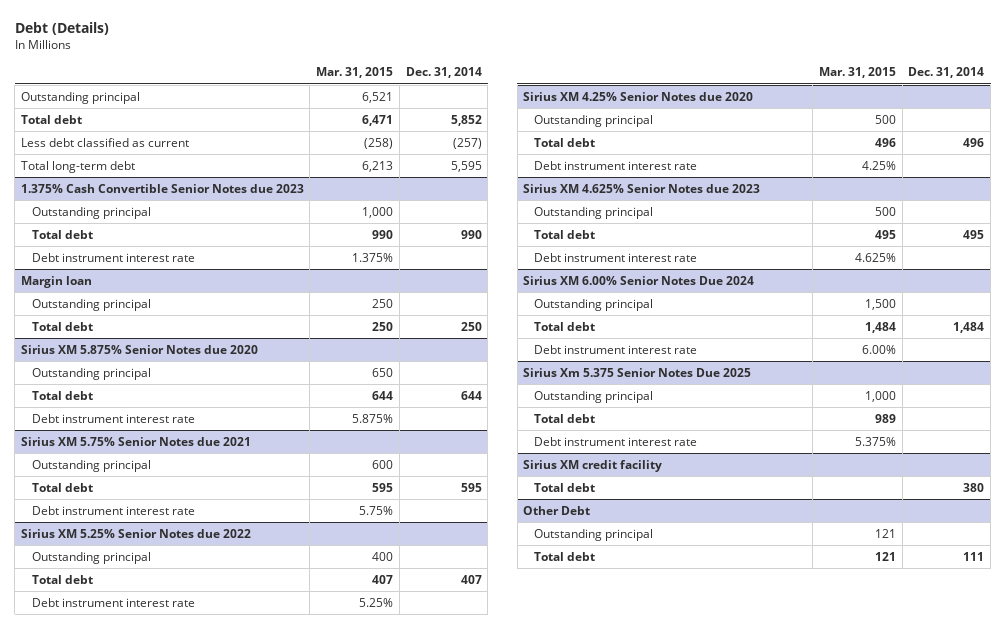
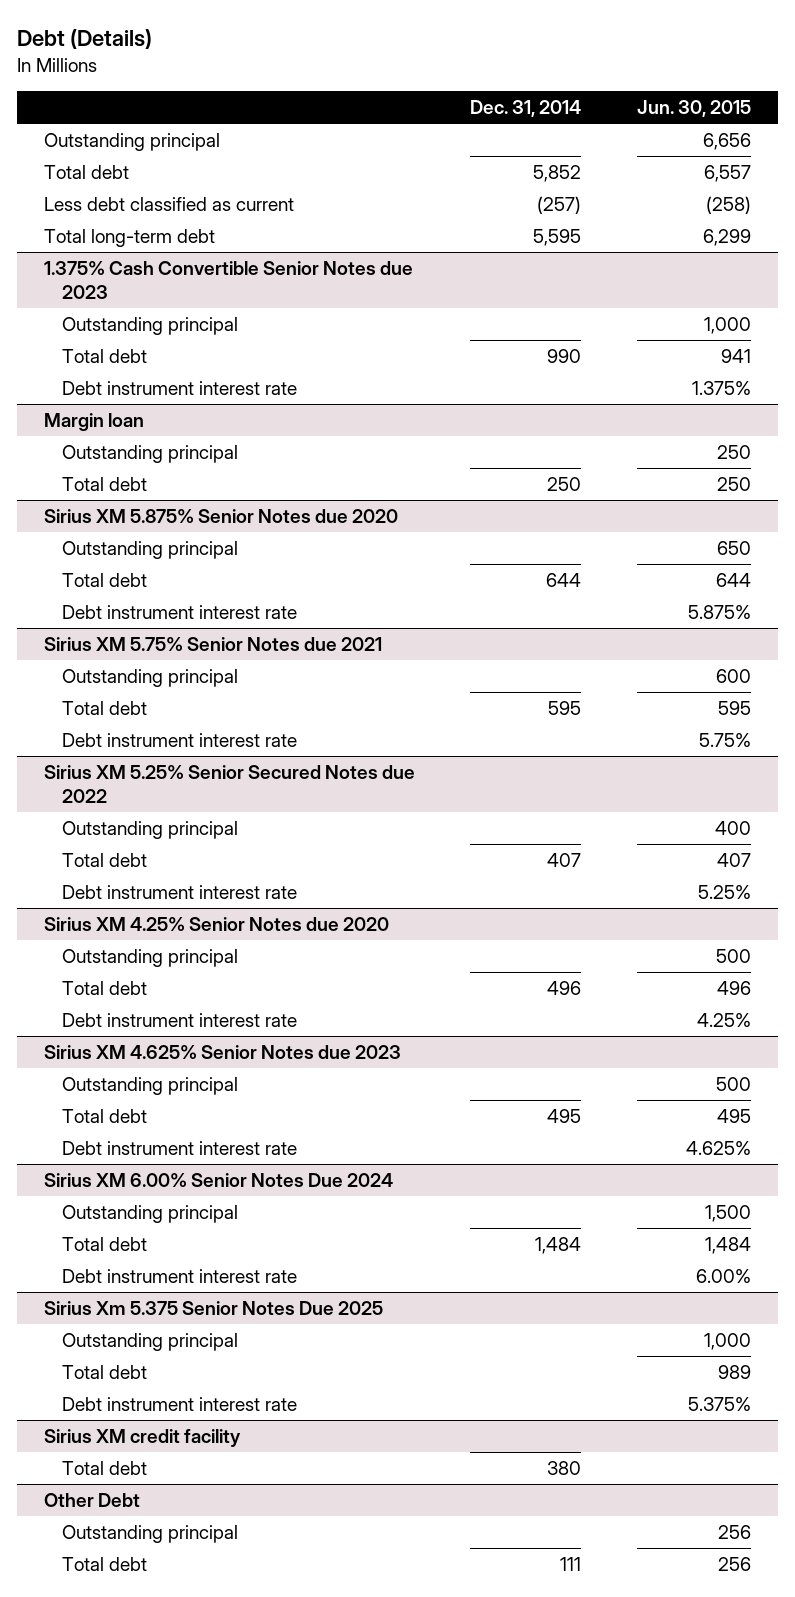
[316,67,394,79] Mar. 31, 2015 -> none
none -> [636,100,751,118] Jun. 30, 2015
[20,528,251,538] Sirius XM 5.25% Senior Notes due 2022 -> [44,765,416,804] Sirius XM 5.25% Senior Secured Notes due 2022

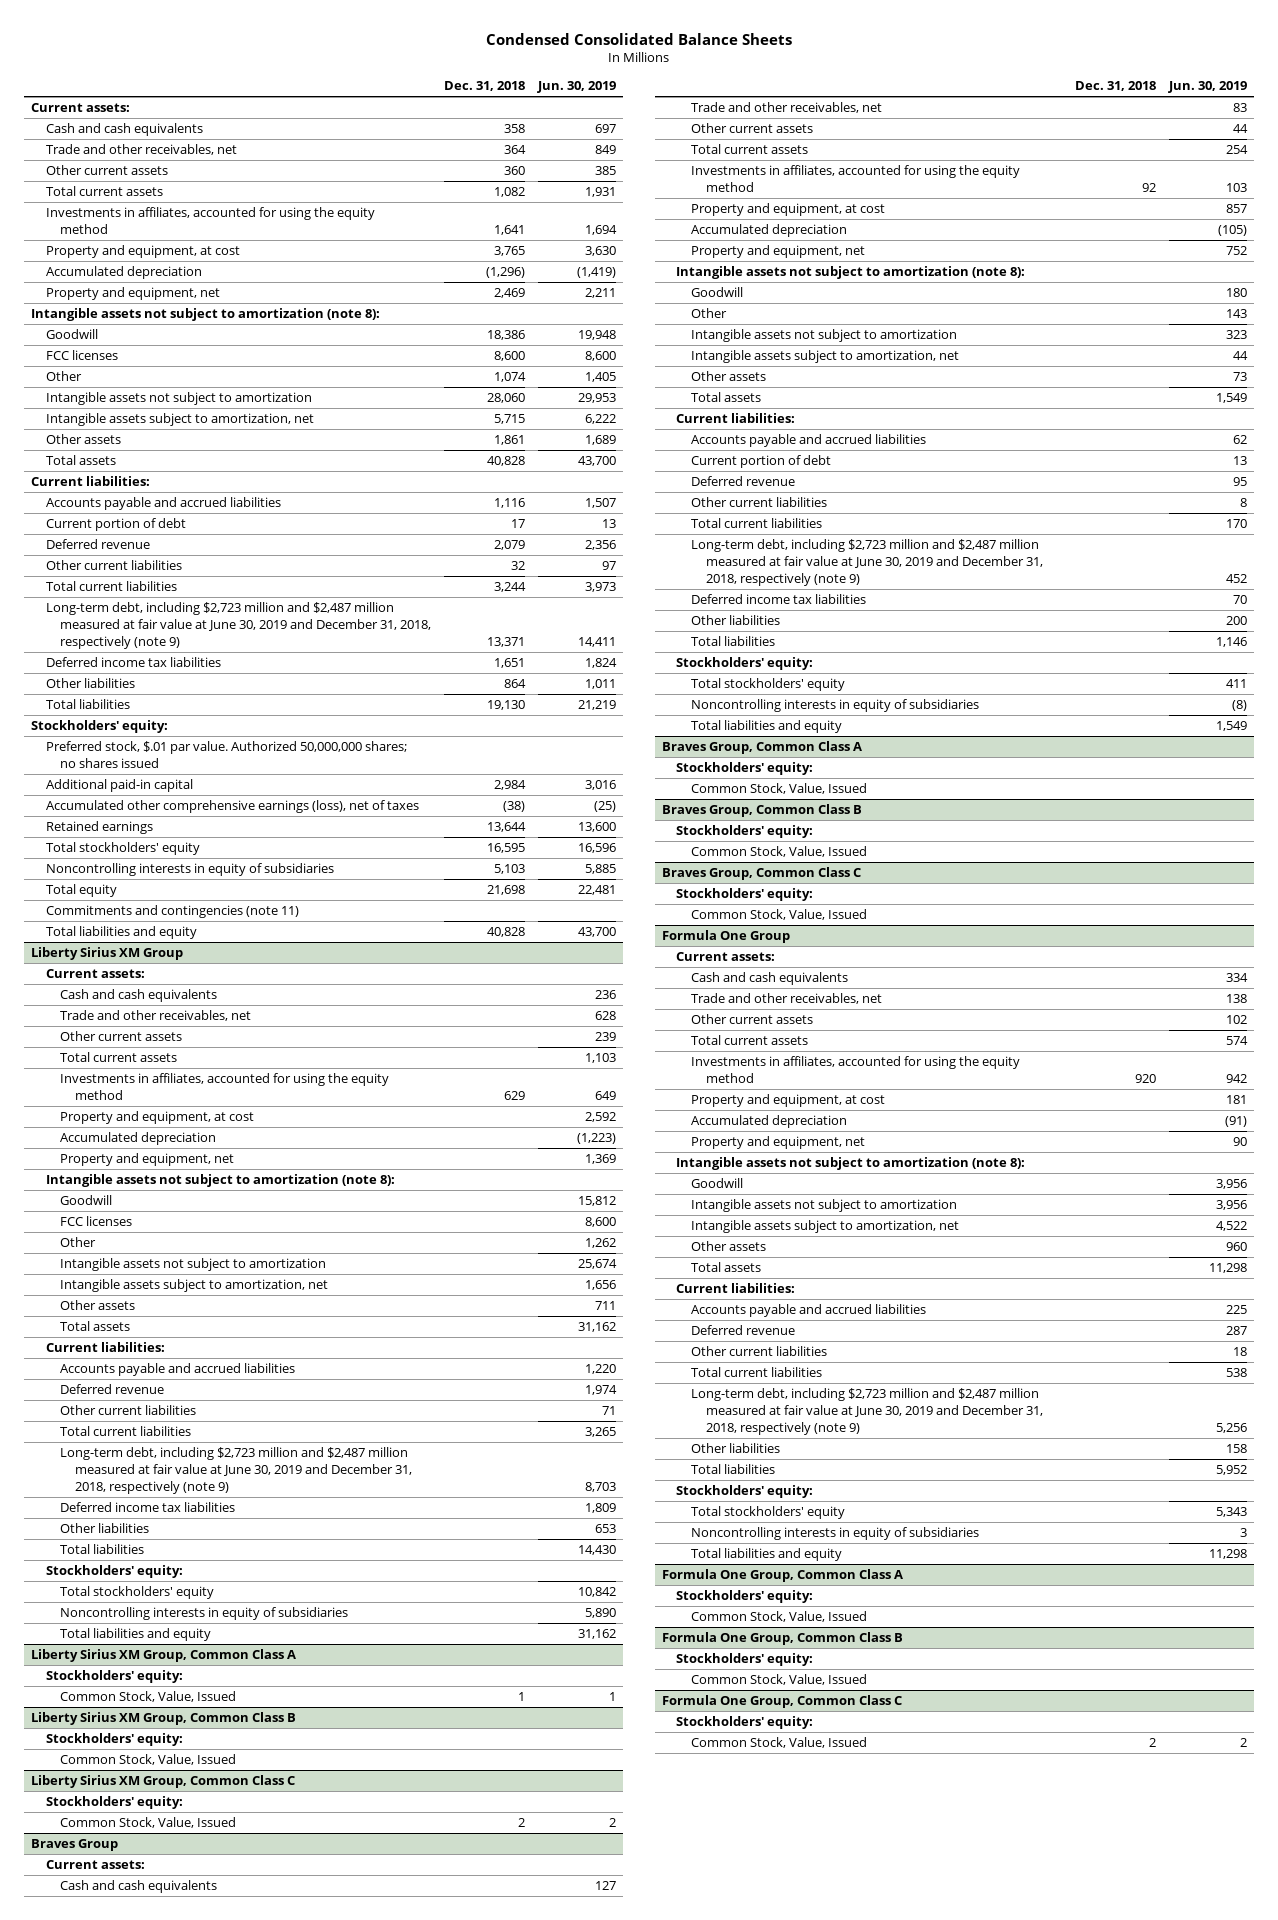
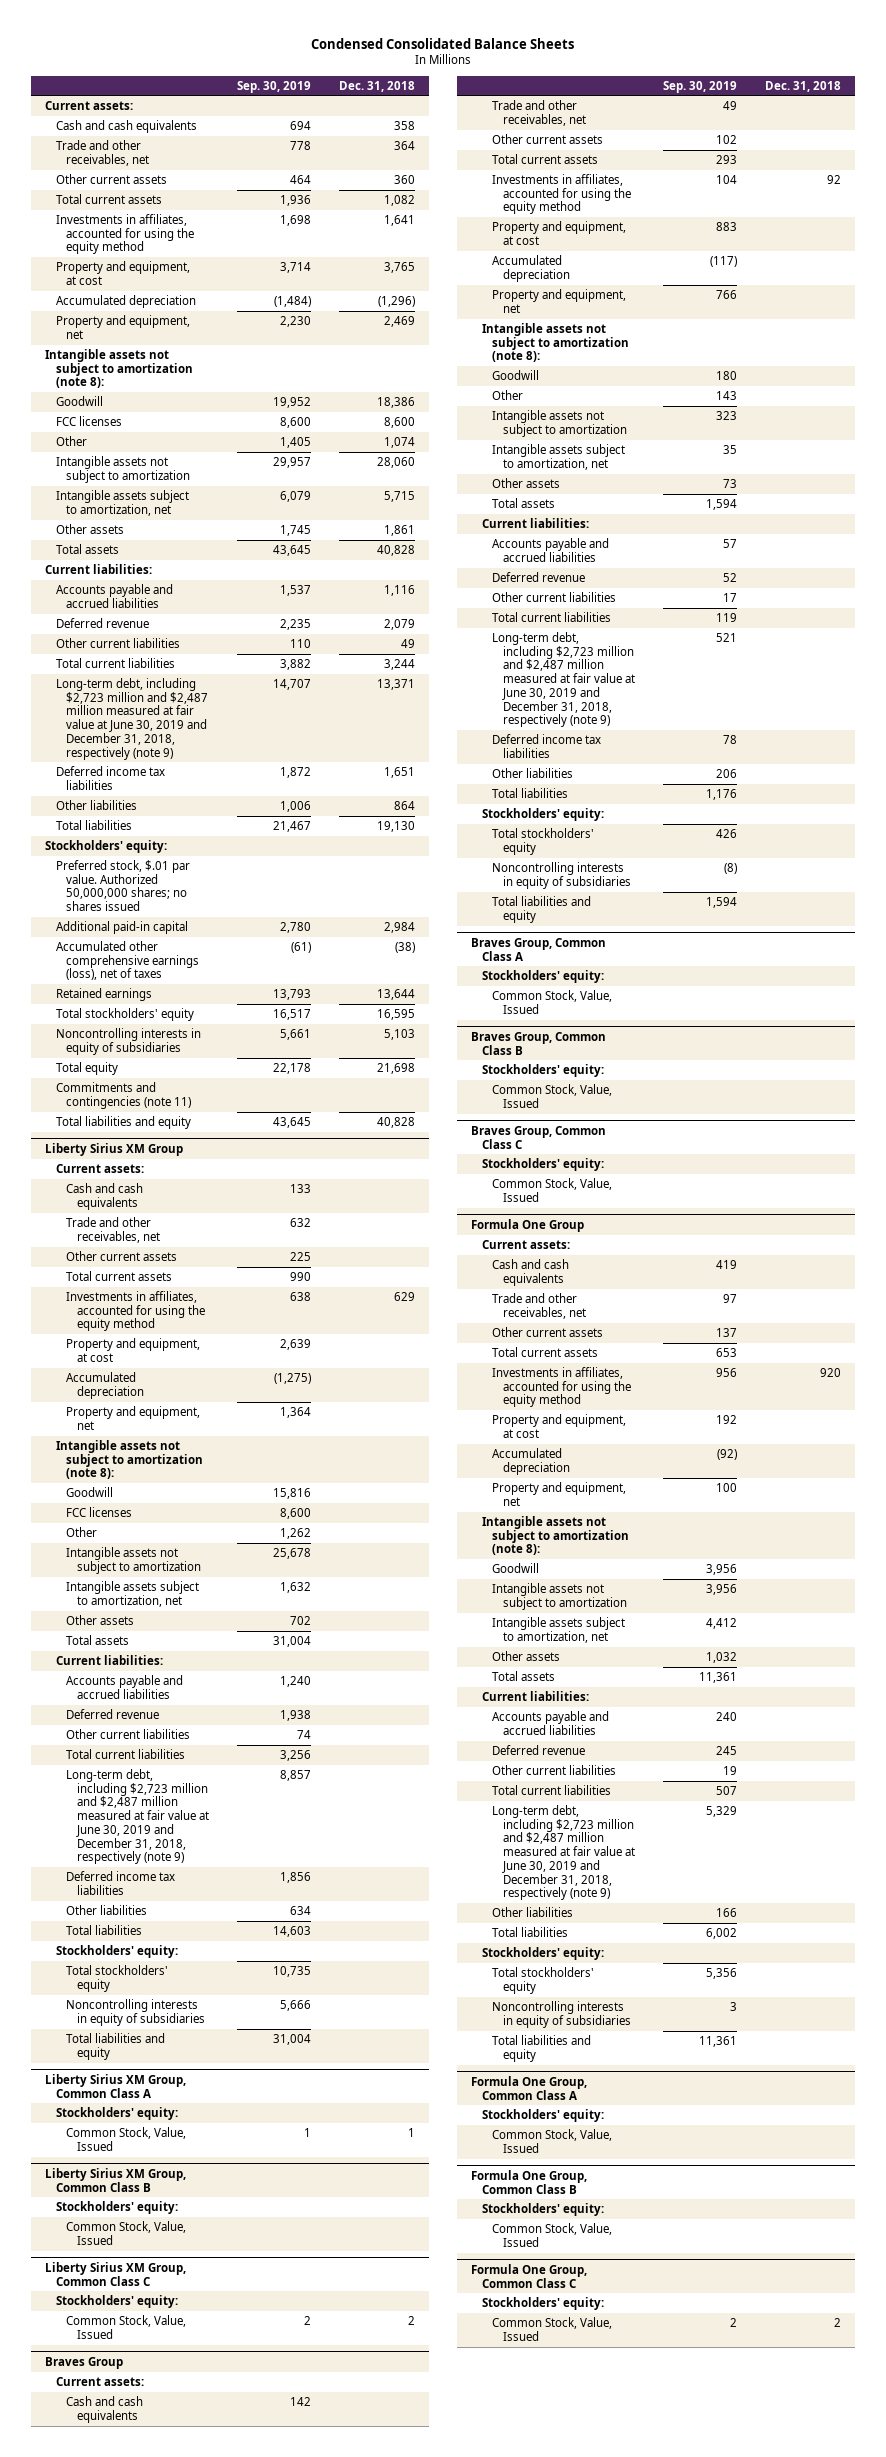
[537,81,617,94] Jun. 30, 2019 -> none
none -> [236,80,311,93] Sep. 30, 2019
[45,518,186,532] Current portion of debt -> none
[511,561,526,571] 32 -> [400,638,415,648] 49
[690,455,831,469] Current portion of debt -> none

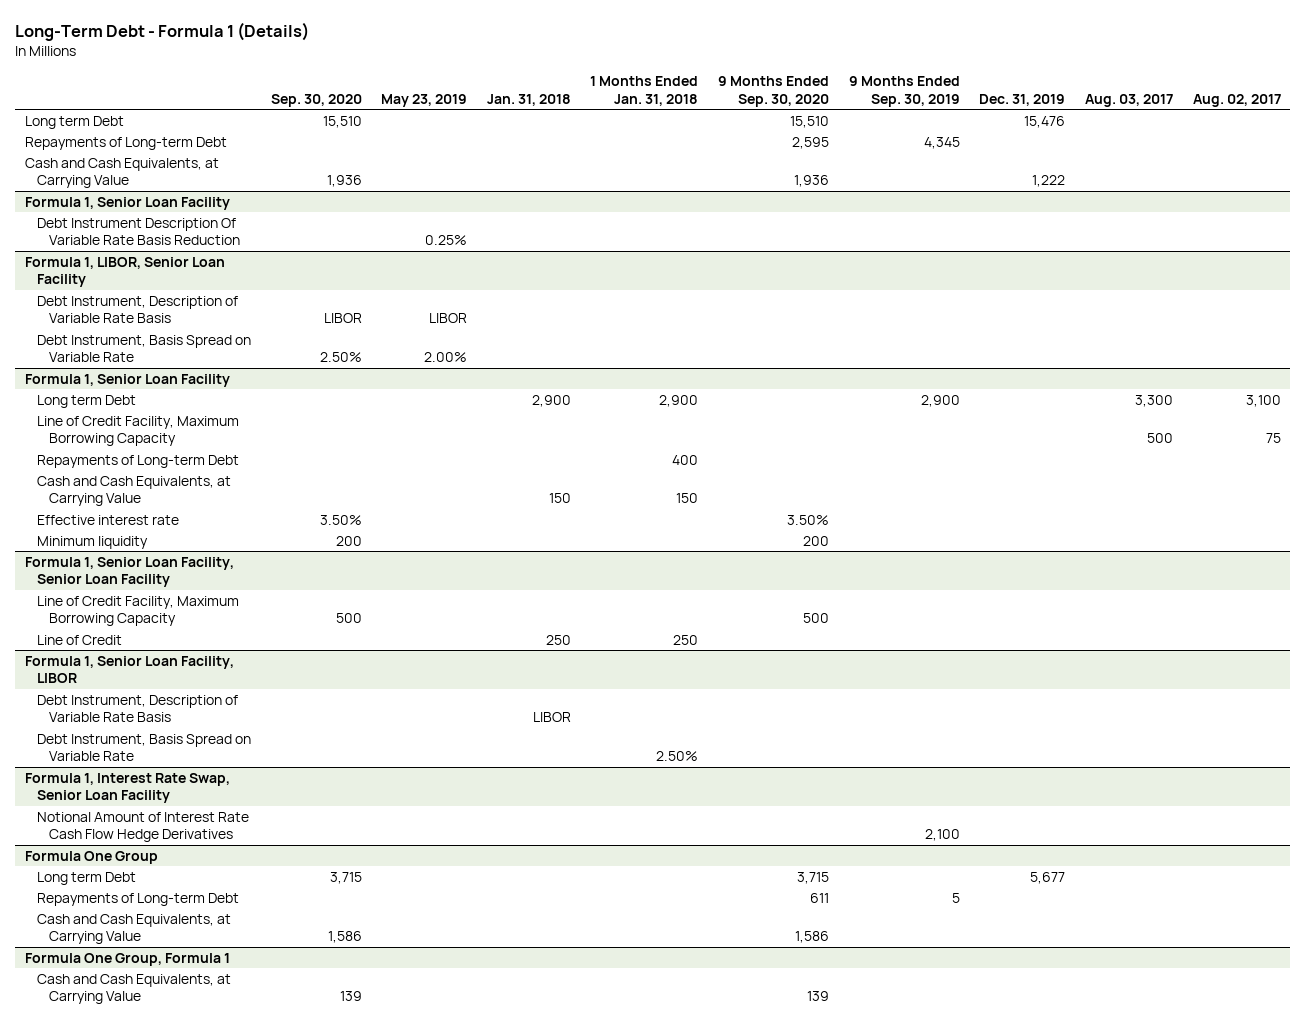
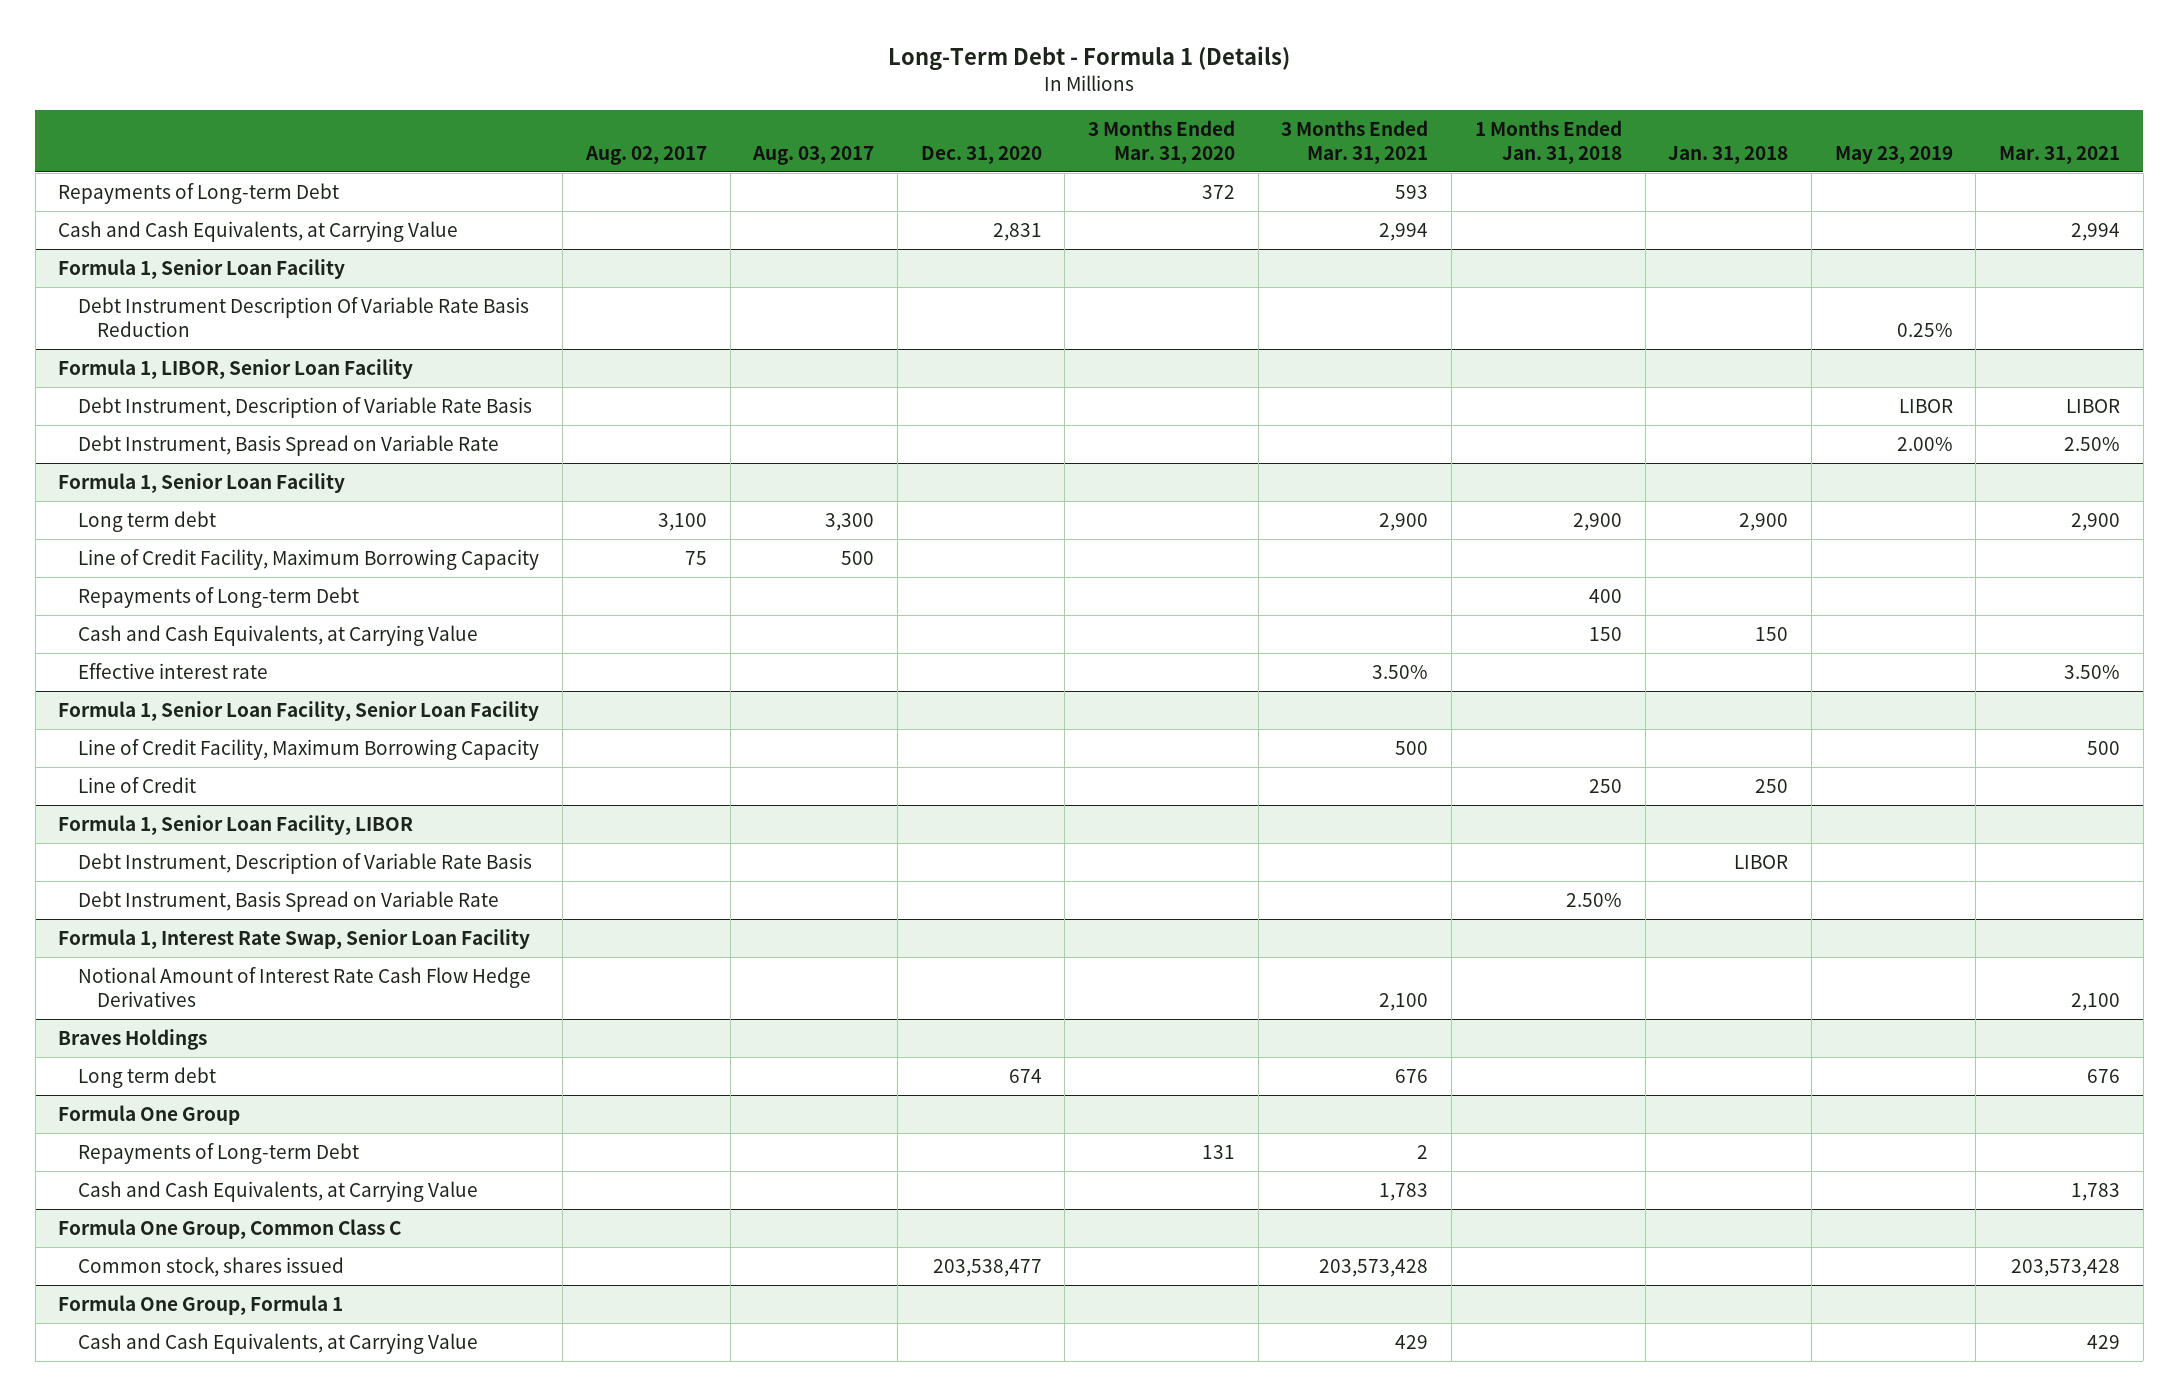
[270,93,362,107] Sep. 30, 2020 -> none
[718,76,830,107] 9 Months Ended Sep. 30, 2020 -> none
[848,76,960,107] 9 Months Ended Sep. 30, 2019 -> none
[979,93,1066,106] Dec. 31, 2019 -> none
none -> [920,145,1042,164] Dec. 31, 2020
none -> [1088,119,1236,164] 3 Months Ended Mar. 31, 2020
none -> [1281,119,1429,164] 3 Months Ended Mar. 31, 2021
none -> [1999,145,2121,164] Mar. 31, 2021
[25,115,125,129] Long term Debt -> none
[36,394,136,408] Long term Debt -> [77,510,216,532] Long term debt
[36,535,148,549] Minimum liquidity -> none
none -> [58,1028,208,1050] Braves Holdings
none -> [77,1066,216,1088] Long term debt
[36,871,136,885] Long term Debt -> none
none -> [58,1218,402,1239] Formula One Group, Common Class C
none -> [77,1256,344,1277] Common stock, shares issued

